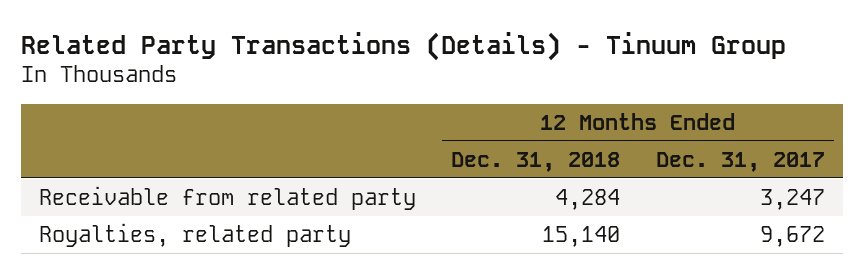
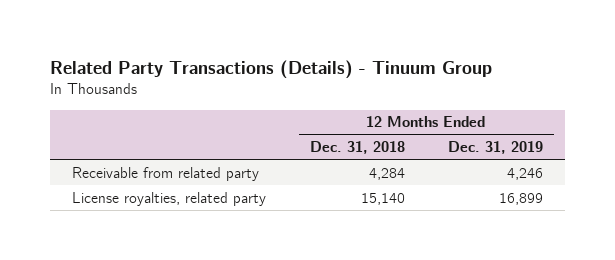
[656,151,826,172] Dec. 31, 2017 -> none
none -> [448,140,544,154] Dec. 31, 2019
[38,222,351,247] Royalties, related party -> [72,191,267,206] License royalties, related party

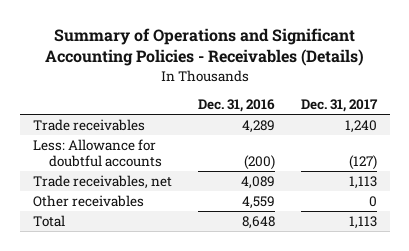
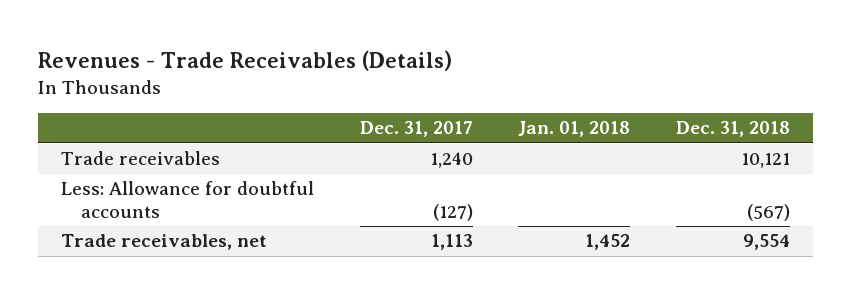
[44,27,364,67] Summary of Operations and Significant Accounting Policies - Receivables (Details) -> [38,49,453,71] Revenues - Trade Receivables (Details)
[197,99,275,113] Dec. 31, 2016 -> none
none -> [518,121,631,138] Jan. 01, 2018
none -> [675,121,790,138] Dec. 31, 2018
[32,194,144,207] Other receivables -> none
[32,214,65,227] Total -> none

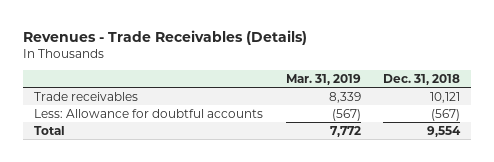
[359,121,473,138] Dec. 31, 2017 -> none
[518,121,631,138] Jan. 01, 2018 -> none
none -> [285,73,361,85] Mar. 31, 2019
[60,234,267,251] Trade receivables, net -> [34,125,66,135] Total

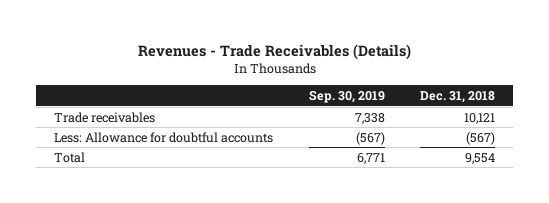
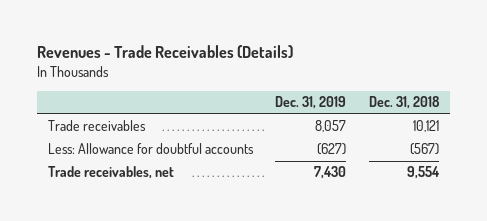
[308,90,385,104] Sep. 30, 2019 -> none
none -> [275,96,347,110] Dec. 31, 2019
[53,151,85,163] Total -> [47,166,174,180] Trade receivables, net

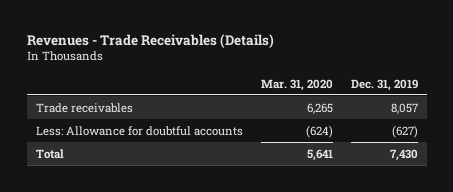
[368,96,440,110] Dec. 31, 2018 -> none
none -> [260,78,333,91] Mar. 31, 2020
[47,166,174,180] Trade receivables, net -> [35,148,64,159] Total

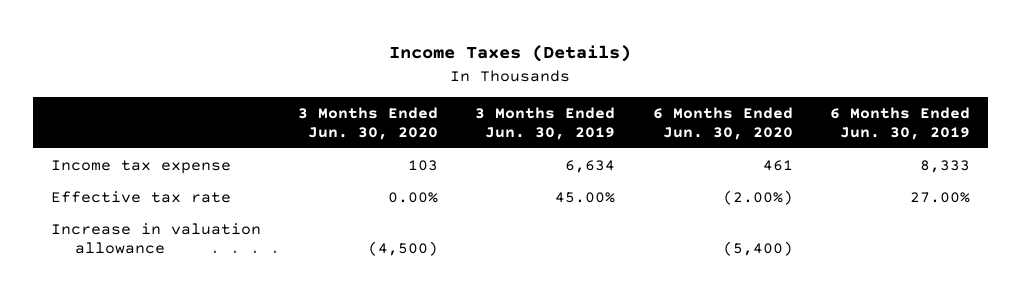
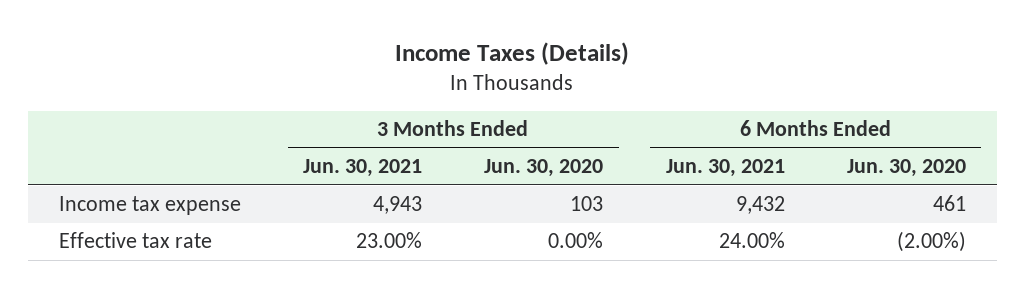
[475,106,616,140] 3 Months Ended Jun. 30, 2019 -> none
[829,106,970,140] 6 Months Ended Jun. 30, 2019 -> none
none -> [303,159,423,178] Jun. 30, 2021
none -> [665,159,785,178] Jun. 30, 2021
[51,222,262,254] Increase in valuation allowance -> none

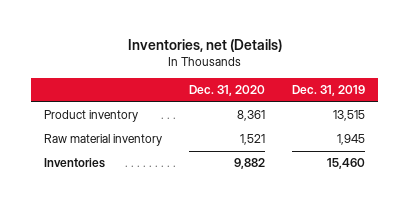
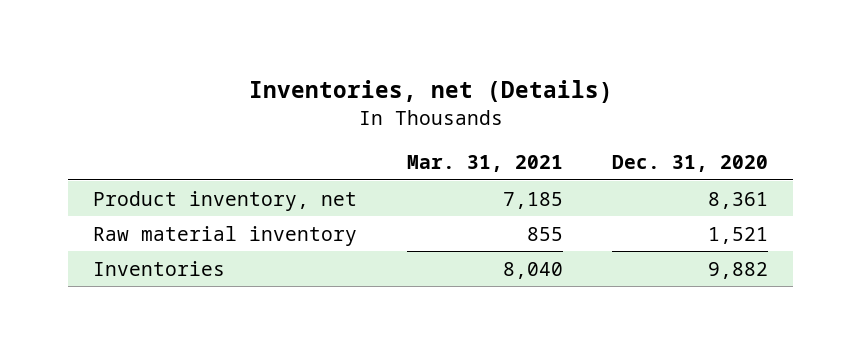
[291,85,365,97] Dec. 31, 2019 -> none
none -> [406,155,563,173] Mar. 31, 2021
[44,110,139,123] Product inventory -> [92,190,357,211] Product inventory, net

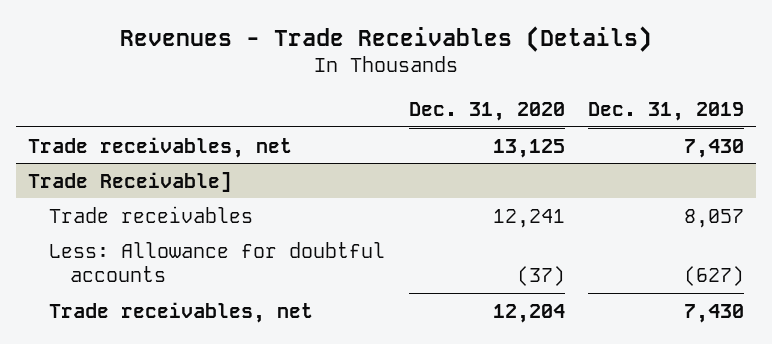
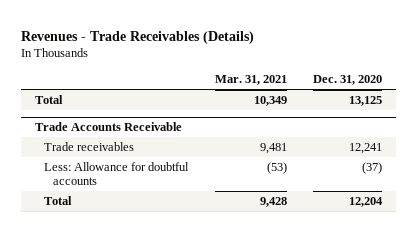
[588,101,745,121] Dec. 31, 2019 -> none
none -> [214,75,287,86] Mar. 31, 2021
[27,136,292,158] Trade receivables, net -> [34,94,63,104] Total
[27,171,232,192] Trade Receivable] -> [34,122,182,132] Trade Accounts Receivable
[48,301,313,323] Trade receivables, net -> [43,195,72,205] Total

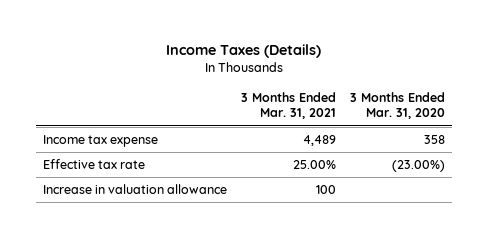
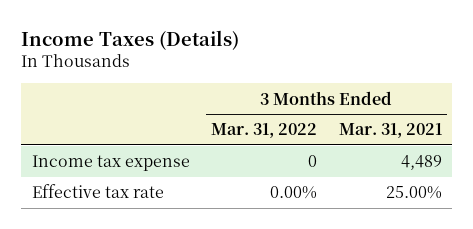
[349,91,445,120] 3 Months Ended Mar. 31, 2020 -> none
none -> [211,123,318,139] Mar. 31, 2022
[42,184,227,195] Increase in valuation allowance -> none

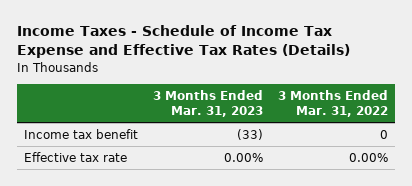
[20,29,239,50] Income Taxes (Details) -> [17,25,351,59] Income Taxes - Schedule of Income Tax Expense and Effective Tax Rates (Details)
[338,123,442,139] Mar. 31, 2021 -> none
none -> [153,89,264,118] 3 Months Ended Mar. 31, 2023
[31,155,190,172] Income tax expense -> [24,128,139,139] Income tax benefit

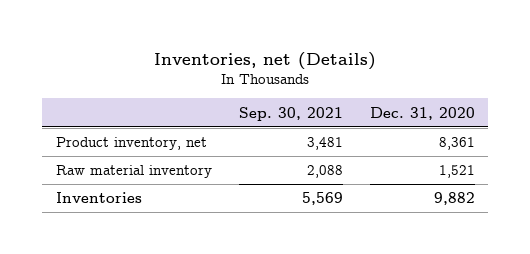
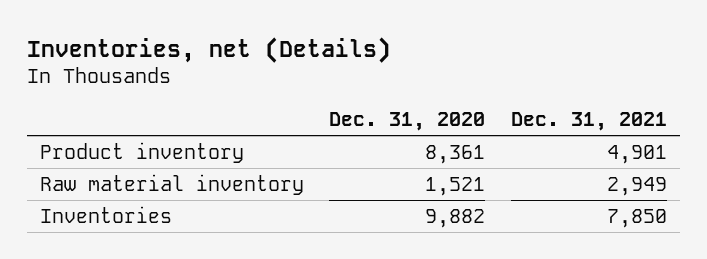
[238,106,343,121] Sep. 30, 2021 -> none
none -> [511,111,668,131] Dec. 31, 2021
[55,137,207,151] Product inventory, net -> [39,142,244,164] Product inventory

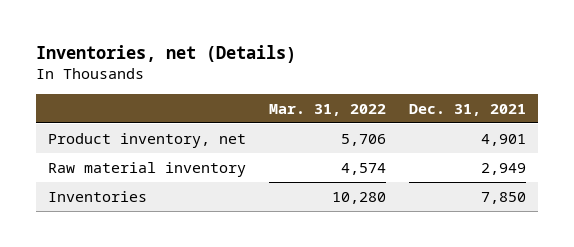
[329,111,486,131] Dec. 31, 2020 -> none
none -> [269,103,387,116] Mar. 31, 2022
[39,142,244,164] Product inventory -> [48,132,247,148] Product inventory, net

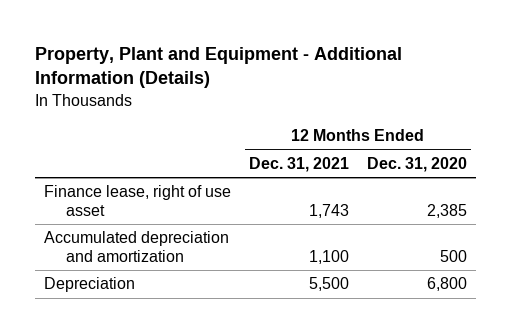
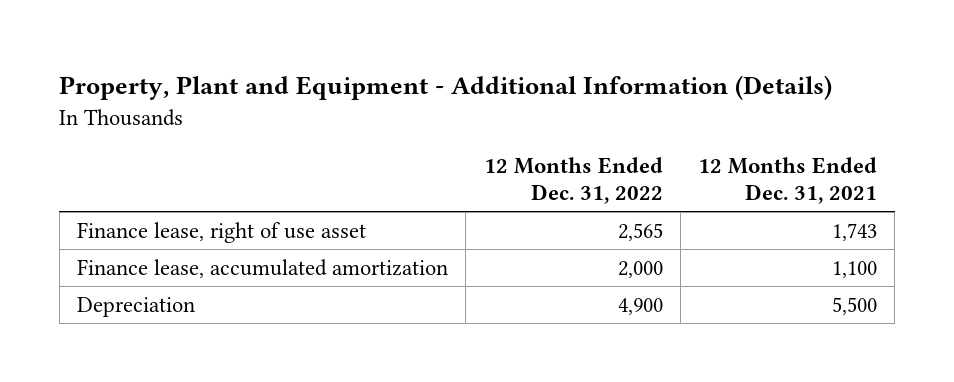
[366,156,467,172] Dec. 31, 2020 -> none
none -> [483,157,663,205] 12 Months Ended Dec. 31, 2022
[44,231,230,262] Accumulated depreciation and amortization -> none
none -> [77,258,449,278] Finance lease, accumulated amortization

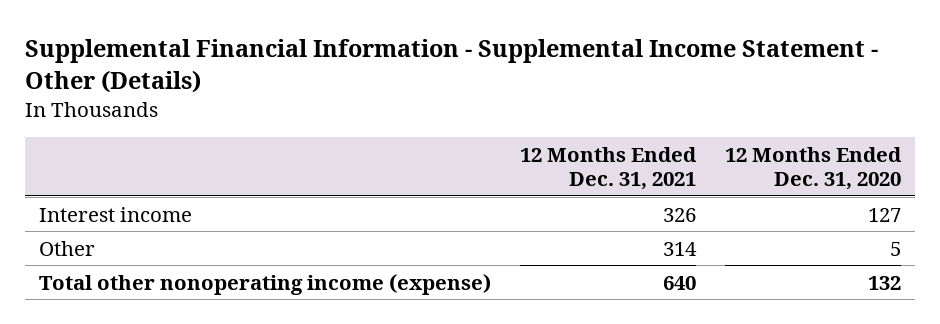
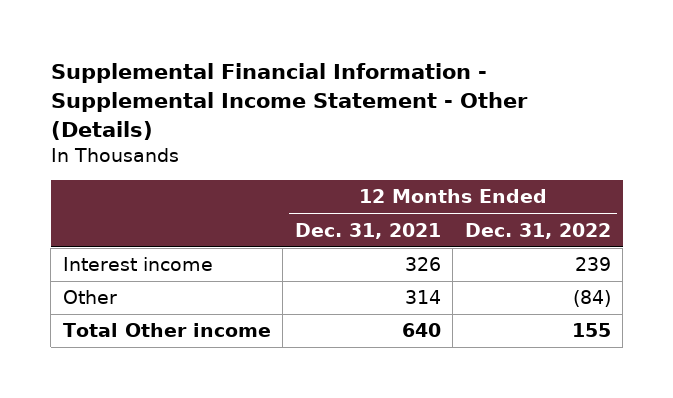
[724,146,902,191] 12 Months Ended Dec. 31, 2020 -> none
none -> [464,222,611,239] Dec. 31, 2022
[39,273,492,295] Total other nonoperating income (expense) -> [62,323,271,338] Total Other income

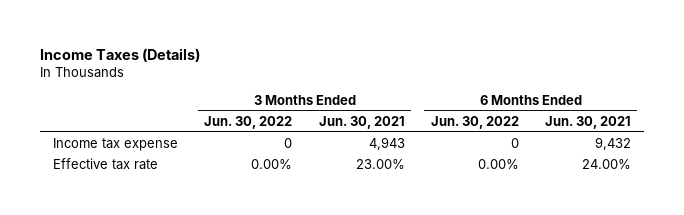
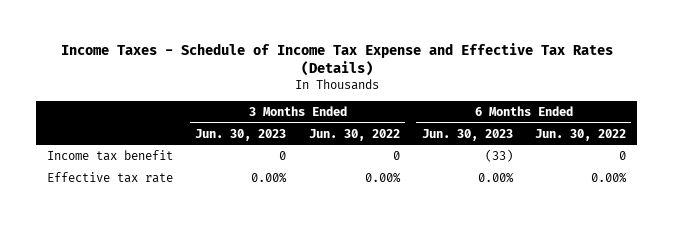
[40,48,201,63] Income Taxes (Details) -> [60,42,613,76] Income Taxes - Schedule of Income Tax Expense and Effective Tax Rates (Details)
[318,116,405,130] Jun. 30, 2021 -> none
[544,116,631,130] Jun. 30, 2021 -> none
none -> [195,128,287,141] Jun. 30, 2023
none -> [421,128,513,141] Jun. 30, 2023
[53,138,179,152] Income tax expense -> [47,150,174,162] Income tax benefit

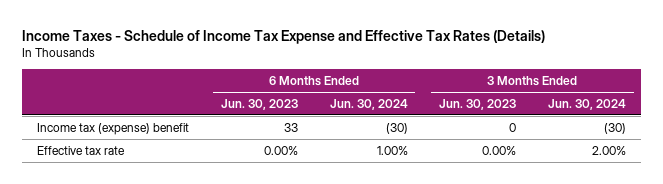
[308,128,400,141] Jun. 30, 2022 -> none
[534,128,626,141] Jun. 30, 2022 -> none
none -> [329,98,408,110] Jun. 30, 2024
none -> [547,98,626,110] Jun. 30, 2024
[47,150,174,162] Income tax benefit -> [37,122,190,135] Income tax (expense) benefit
[484,149,513,163] (33) -> [283,122,298,132] 33

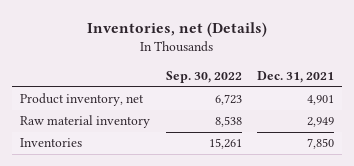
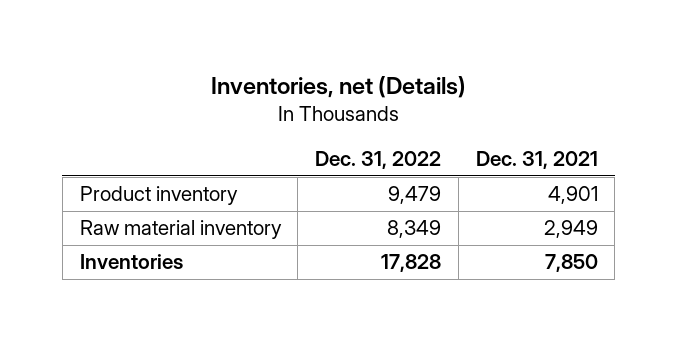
[165,70,242,83] Sep. 30, 2022 -> none
none -> [315,150,442,169] Dec. 31, 2022
[20,93,145,107] Product inventory, net -> [79,186,238,206] Product inventory

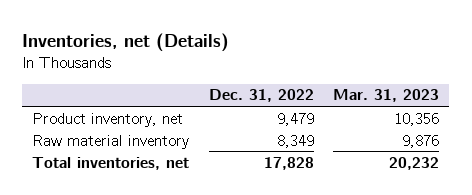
[475,150,598,169] Dec. 31, 2021 -> none
none -> [333,89,440,103] Mar. 31, 2023
[79,186,238,206] Product inventory -> [32,112,184,127] Product inventory, net
[79,254,183,270] Inventories -> [32,156,190,170] Total inventories, net

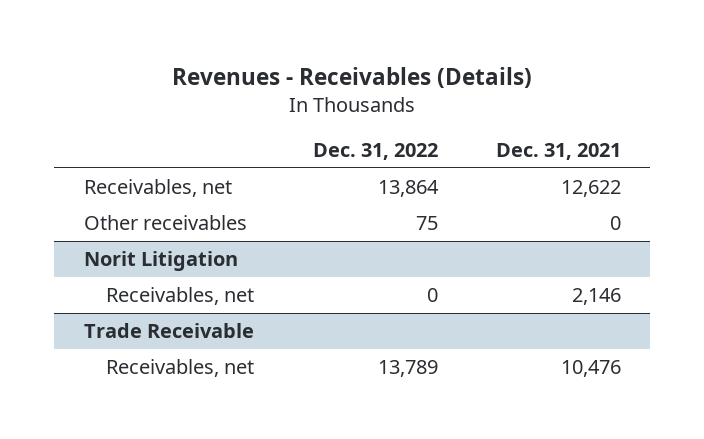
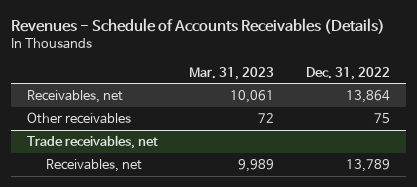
[172,67,533,89] Revenues - Receivables (Details) -> [10,17,385,34] Revenues - Schedule of Accounts Receivables (Details)
[495,142,621,160] Dec. 31, 2021 -> none
none -> [189,66,275,80] Mar. 31, 2023
[83,251,238,272] Norit Litigation -> none
[106,287,255,306] Receivables, net -> none
[83,323,254,339] Trade Receivable -> [26,134,158,149] Trade receivables, net

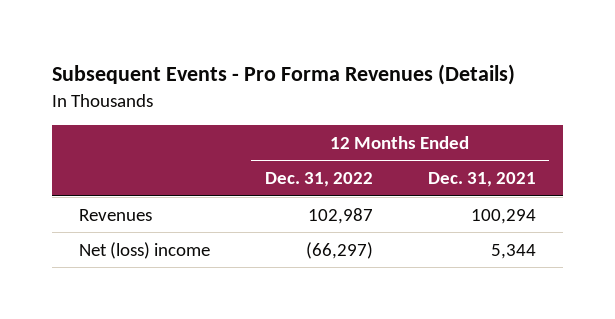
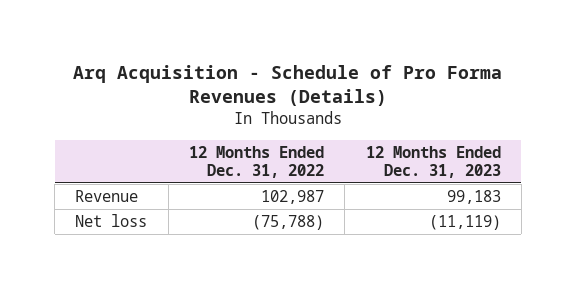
[51,64,515,86] Subsequent Events - Pro Forma Revenues (Details) -> [73,64,503,107] Arq Acquisition - Schedule of Pro Forma Revenues (Details)
[427,172,536,188] Dec. 31, 2021 -> none
none -> [365,146,501,179] 12 Months Ended Dec. 31, 2023
[79,208,153,221] Revenues -> [75,190,139,203] Revenue
[79,241,211,259] Net (loss) income -> [75,214,148,228] Net loss
[305,241,373,259] (66,297) -> [252,215,325,231] (75,788)

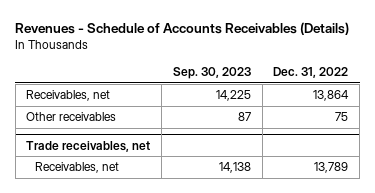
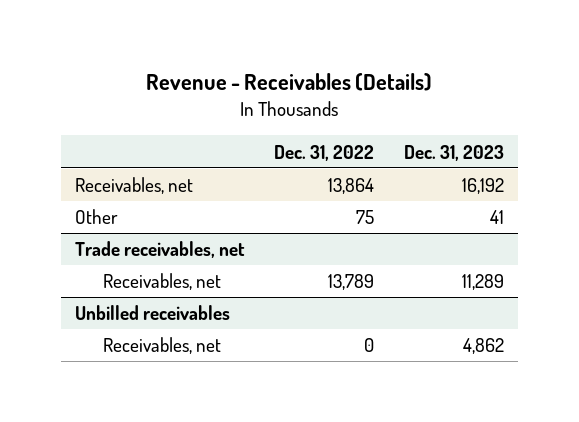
[15,22,350,36] Revenues - Schedule of Accounts Receivables (Details) -> [146,73,433,92] Revenue - Receivables (Details)
[172,67,251,80] Sep. 30, 2023 -> none
none -> [403,144,504,161] Dec. 31, 2023
[26,112,117,122] Other receivables -> [75,209,119,225] Other
none -> [75,305,231,321] Unbilled receivables
none -> [103,337,222,355] Receivables, net

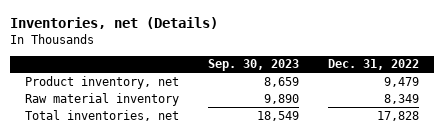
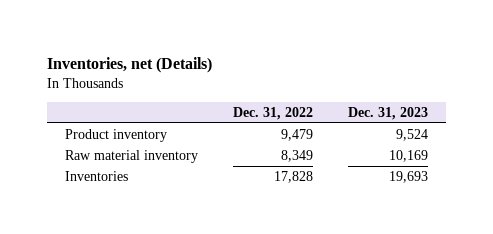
[207,59,299,72] Sep. 30, 2023 -> none
none -> [348,106,429,120] Dec. 31, 2023
[24,75,179,89] Product inventory, net -> [64,128,167,142] Product inventory
[24,109,179,121] Total inventories, net -> [64,170,128,181] Inventories

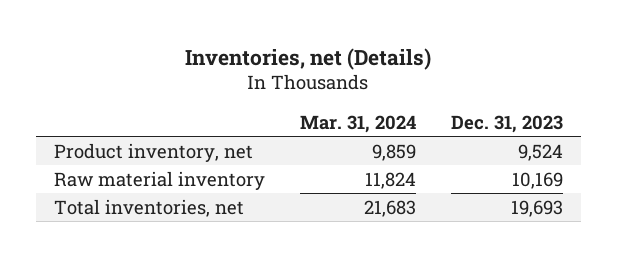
[232,106,313,120] Dec. 31, 2022 -> none
none -> [299,114,416,133] Mar. 31, 2024
[64,128,167,142] Product inventory -> [53,142,253,162] Product inventory, net
[64,170,128,181] Inventories -> [53,198,244,217] Total inventories, net

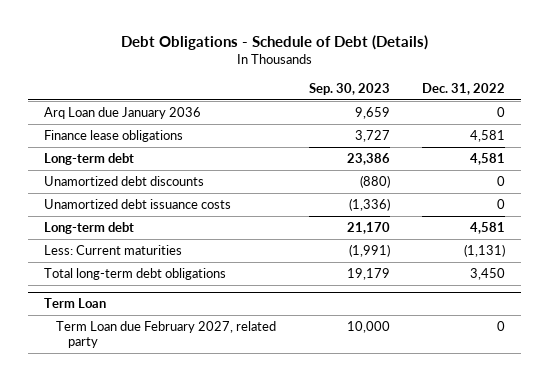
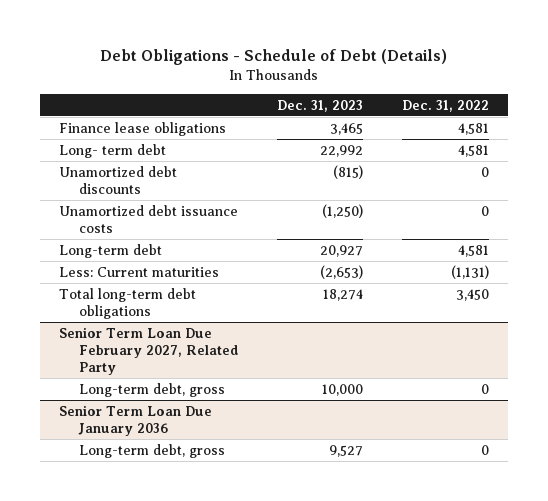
[308,82,390,95] Sep. 30, 2023 -> none
none -> [276,99,363,112] Dec. 31, 2023
[44,107,202,120] Arq Loan due January 2036 -> none
[44,153,135,166] Long-term debt -> [59,143,167,158] Long- term debt
[44,298,107,309] Term Loan -> none
none -> [59,326,238,376] Senior Term Loan Due February 2027, Related Party
[56,321,277,348] Term Loan due February 2027, related party -> [78,382,225,397] Long-term debt, gross
none -> [59,404,213,436] Senior Term Loan Due January 2036
none -> [78,443,225,458] Long-term debt, gross

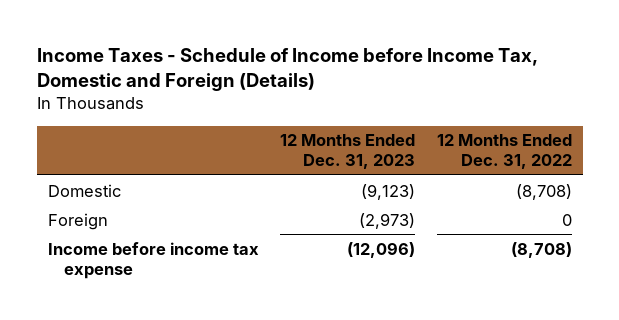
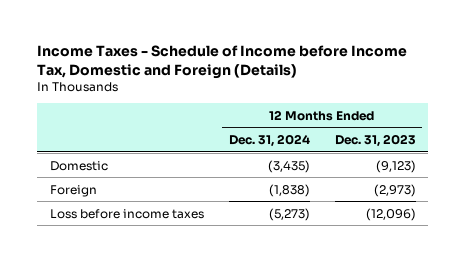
[436,134,572,170] 12 Months Ended Dec. 31, 2022 -> none
none -> [228,134,310,148] Dec. 31, 2024
[47,241,259,279] Income before income tax expense -> [49,208,204,219] Loss before income taxes

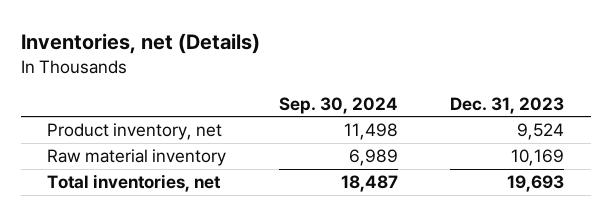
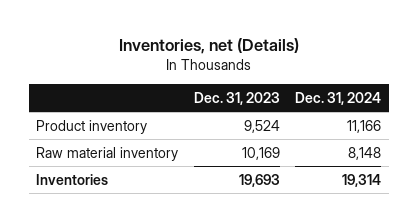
[278,96,398,114] Sep. 30, 2024 -> none
none -> [295,91,382,105] Dec. 31, 2024
[47,123,223,141] Product inventory, net -> [36,119,148,134] Product inventory
[47,174,222,193] Total inventories, net -> [36,173,109,185] Inventories

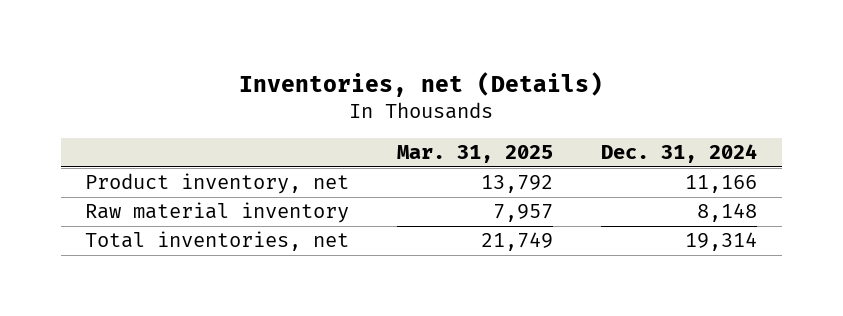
[193,91,280,105] Dec. 31, 2023 -> none
none -> [397,145,554,164] Mar. 31, 2025
[36,119,148,134] Product inventory -> [85,173,350,195] Product inventory, net
[36,173,109,185] Inventories -> [85,231,350,252] Total inventories, net

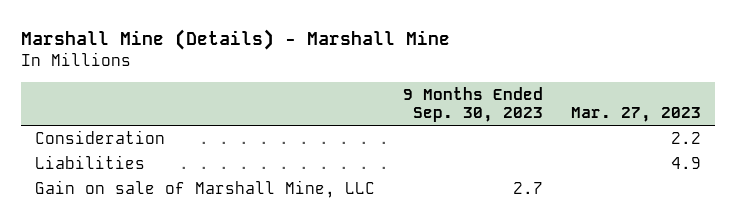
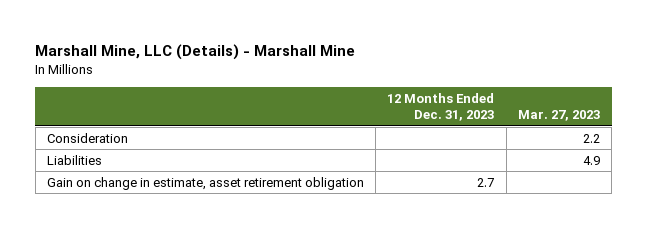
[20,28,450,50] Marshall Mine (Details) - Marshall Mine -> [35,43,356,60] Marshall Mine, LLC (Details) - Marshall Mine
[402,86,543,123] 9 Months Ended Sep. 30, 2023 -> none
none -> [387,92,495,122] 12 Months Ended Dec. 31, 2023
[34,179,375,198] Gain on sale of Marshall Mine, LLC -> [47,176,365,190] Gain on change in estimate, asset retirement obligation

